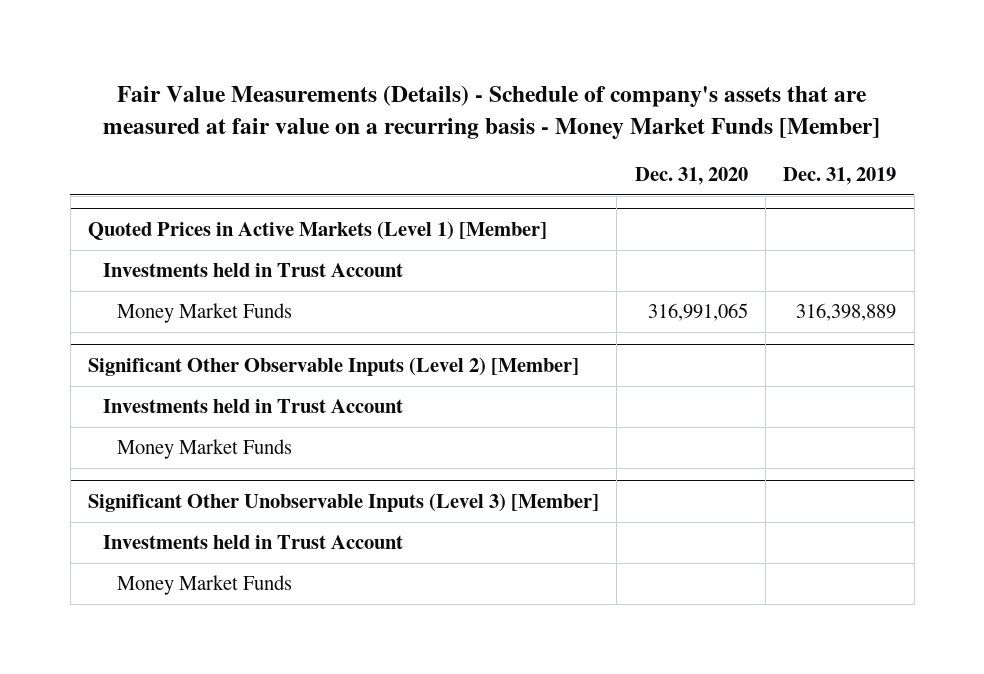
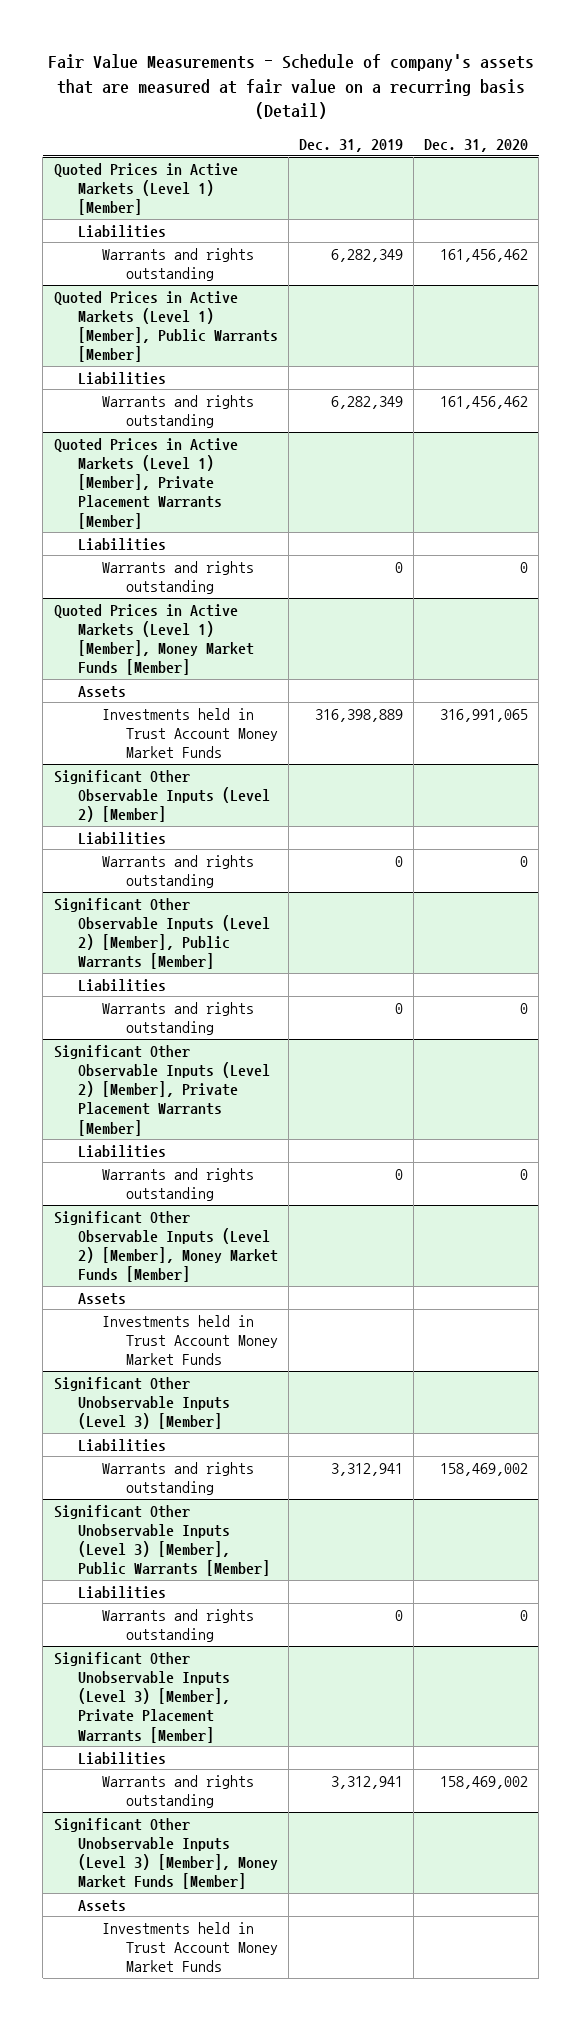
[103,84,881,139] Fair Value Measurements (Details) - Schedule of company's assets that are measured at fair value on a recurring basis - Money Market Funds [Member] -> [47,54,534,120] Fair Value Measurements - Schedule of company's assets that are measured at fair value on a recurring basis (Detail)
[102,263,403,278] Investments held in Trust Account -> none
none -> [77,224,166,238] Liabilities
none -> [101,247,254,281] Warrants and rights outstanding
none -> [53,290,278,363] Quoted Prices in Active Markets (Level 1) [Member], Public Warrants [Member]
none -> [77,371,166,385] Liabilities
none -> [101,394,254,428] Warrants and rights outstanding
none -> [53,437,238,529] Quoted Prices in Active Markets (Level 1) [Member], Private Placement Warrants [Member]
none -> [77,537,166,551] Liabilities
none -> [101,560,254,594] Warrants and rights outstanding
none -> [53,603,254,676] Quoted Prices in Active Markets (Level 1) [Member], Money Market Funds [Member]
none -> [77,685,126,698] Assets
[116,303,292,324] Money Market Funds -> [101,707,278,759] Investments held in Trust Account Money Market Funds
[102,399,403,414] Investments held in Trust Account -> none
none -> [77,831,166,845] Liabilities
none -> [101,854,254,888] Warrants and rights outstanding
none -> [53,897,270,970] Significant Other Observable Inputs (Level 2) [Member], Public Warrants [Member]
none -> [77,978,166,992] Liabilities
none -> [101,1001,254,1035] Warrants and rights outstanding
none -> [53,1044,270,1136] Significant Other Observable Inputs (Level 2) [Member], Private Placement Warrants [Member]
none -> [77,1144,166,1158] Liabilities
none -> [101,1167,254,1201] Warrants and rights outstanding
none -> [53,1210,278,1283] Significant Other Observable Inputs (Level 2) [Member], Money Market Funds [Member]
none -> [77,1292,126,1305] Assets
[116,439,292,460] Money Market Funds -> [101,1314,278,1366] Investments held in Trust Account Money Market Funds
[102,535,403,550] Investments held in Trust Account -> none
none -> [77,1438,166,1452] Liabilities
none -> [101,1461,254,1495] Warrants and rights outstanding
none -> [53,1504,270,1577] Significant Other Unobservable Inputs (Level 3) [Member], Public Warrants [Member]
none -> [77,1585,166,1599] Liabilities
none -> [101,1608,254,1642] Warrants and rights outstanding
none -> [53,1651,230,1743] Significant Other Unobservable Inputs (Level 3) [Member], Private Placement Warrants [Member]
none -> [77,1751,166,1765] Liabilities
none -> [101,1774,254,1808] Warrants and rights outstanding
none -> [53,1817,278,1890] Significant Other Unobservable Inputs (Level 3) [Member], Money Market Funds [Member]
none -> [77,1899,126,1912] Assets
[116,575,292,596] Money Market Funds -> [101,1921,278,1973] Investments held in Trust Account Money Market Funds

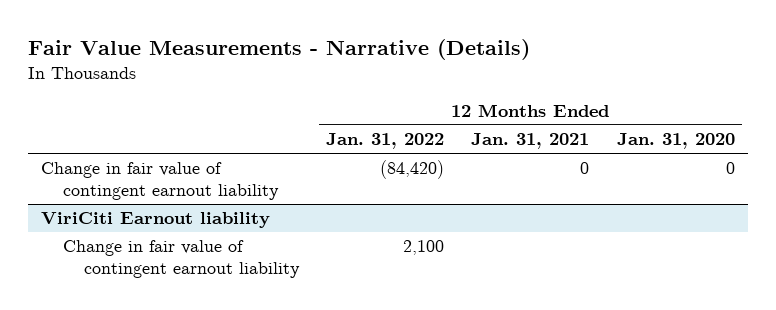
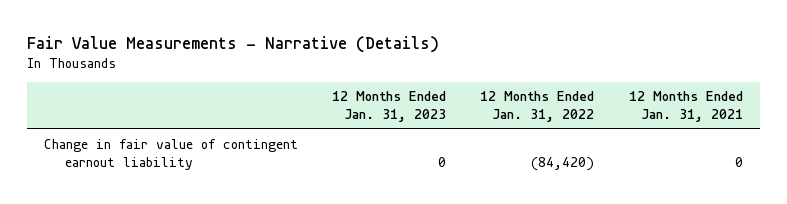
[616,133,735,150] Jan. 31, 2020 -> none
none -> [332,91,447,123] 12 Months Ended Jan. 31, 2023
[41,212,271,229] ViriCiti Earnout liability -> none
[62,240,300,278] Change in fair value of contingent earnout liability -> none

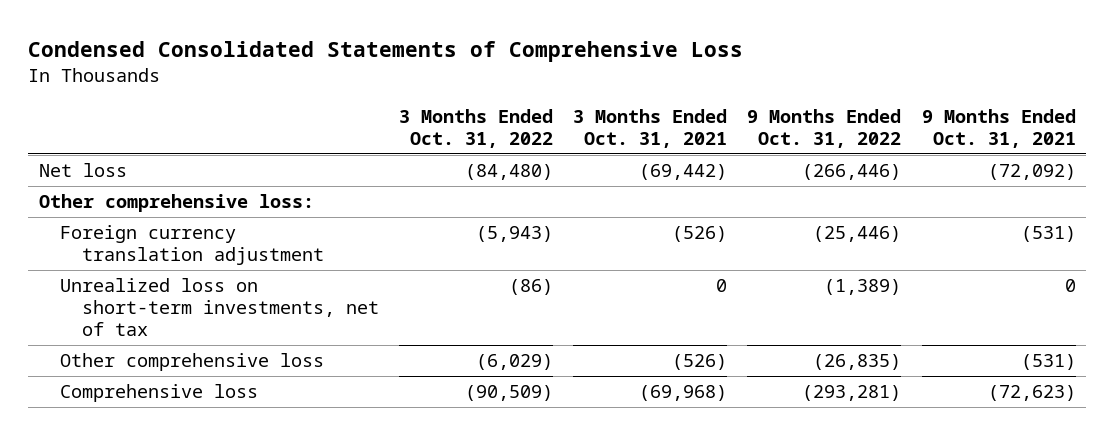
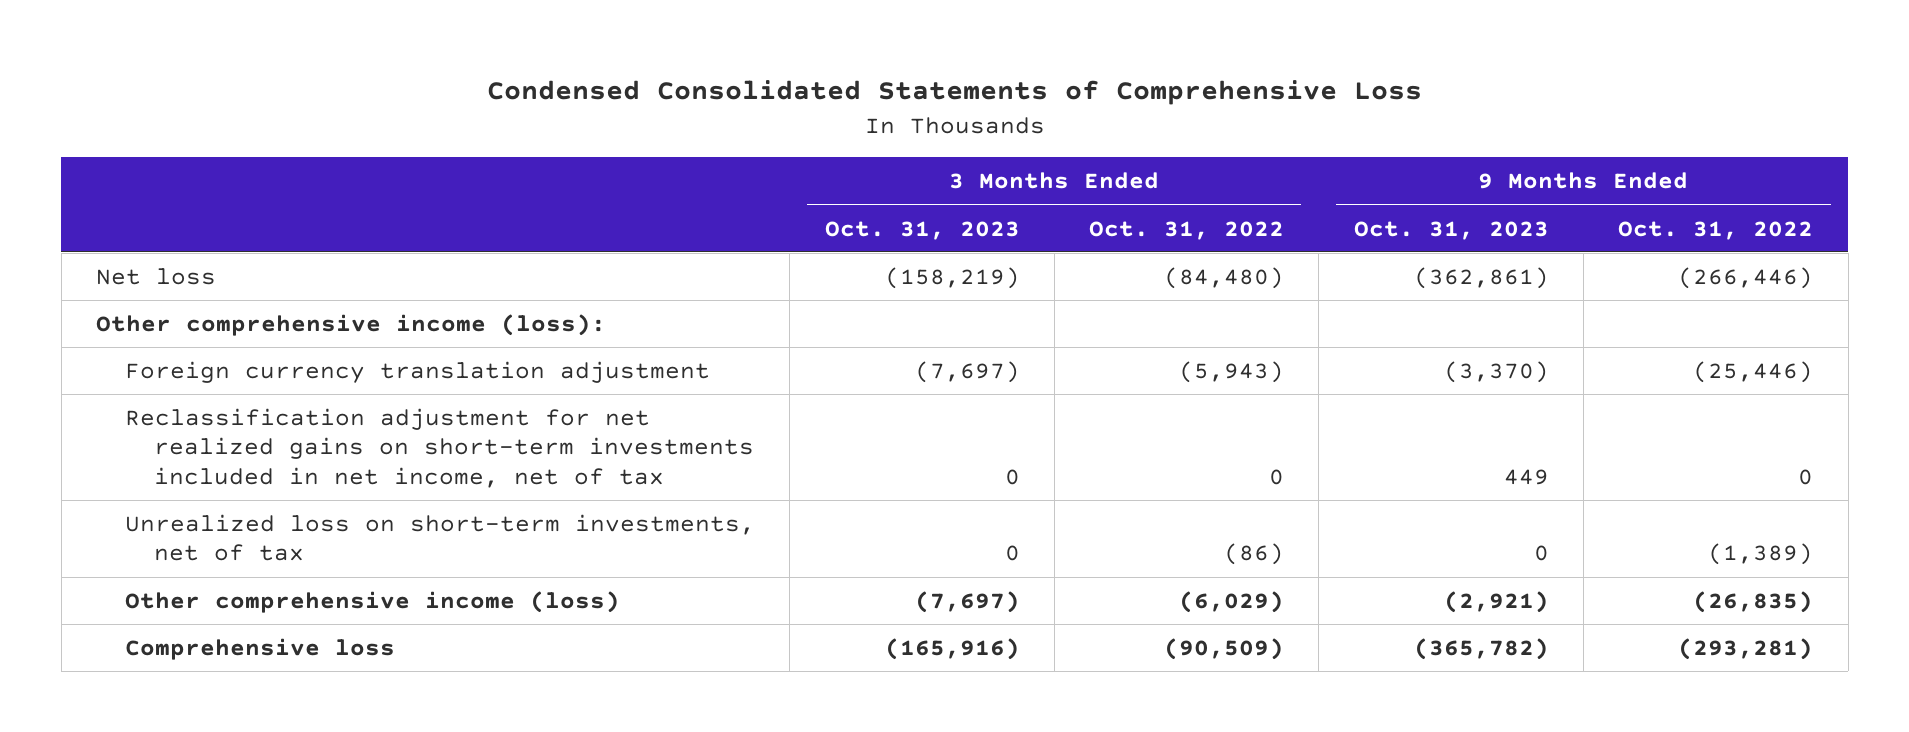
[573,108,728,148] 3 Months Ended Oct. 31, 2021 -> none
[921,108,1076,148] 9 Months Ended Oct. 31, 2021 -> none
none -> [824,220,1020,240] Oct. 31, 2023
none -> [1353,220,1549,240] Oct. 31, 2023
[38,194,314,213] Other comprehensive loss: -> [95,313,606,336] Other comprehensive income (loss):
none -> [124,407,755,489] Reclassification adjustment for net realized gains on short-term investments included in net income, net of tax
[60,353,325,372] Other comprehensive loss -> [124,590,620,613] Other comprehensive income (loss)

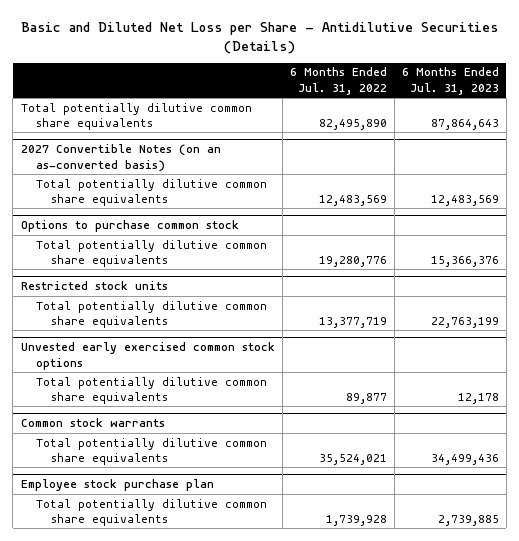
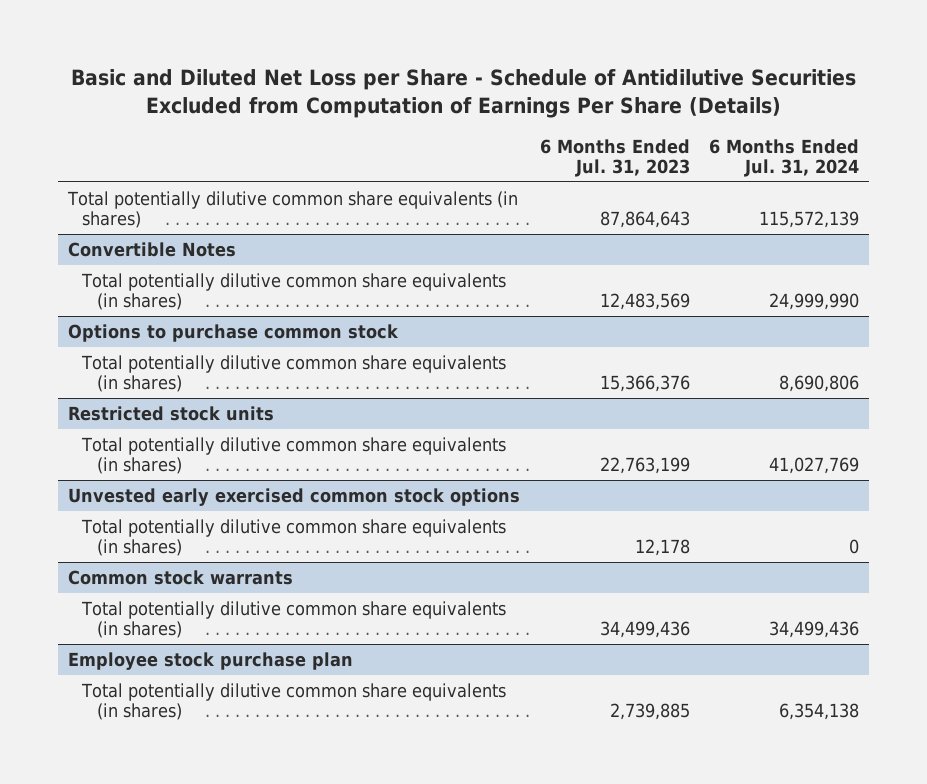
[20,21,498,54] Basic and Diluted Net Loss per Share - Antidilutive Securities (Details) -> [70,69,856,118] Basic and Diluted Net Loss per Share - Schedule of Antidilutive Securities Excluded from Computation of Earnings Per Share (Details)
[289,67,387,95] 6 Months Ended Jul. 31, 2022 -> none
none -> [709,138,860,177] 6 Months Ended Jul. 31, 2024
[20,102,252,131] Total potentially dilutive common share equivalents -> [66,190,518,229] Total potentially dilutive common share equivalents (in shares)
[20,144,221,172] 2027 Convertible Notes (on an as-converted basis) -> [67,241,236,257] Convertible Notes
[35,178,267,207] Total potentially dilutive common share equivalents -> [81,272,507,311] Total potentially dilutive common share equivalents (in shares)
[35,239,267,268] Total potentially dilutive common share equivalents -> [81,354,507,393] Total potentially dilutive common share equivalents (in shares)
[35,300,267,329] Total potentially dilutive common share equivalents -> [81,436,507,475] Total potentially dilutive common share equivalents (in shares)
[35,376,267,405] Total potentially dilutive common share equivalents -> [81,518,507,557] Total potentially dilutive common share equivalents (in shares)
[35,437,267,466] Total potentially dilutive common share equivalents -> [81,600,507,639] Total potentially dilutive common share equivalents (in shares)
[35,498,267,527] Total potentially dilutive common share equivalents -> [81,682,507,721] Total potentially dilutive common share equivalents (in shares)

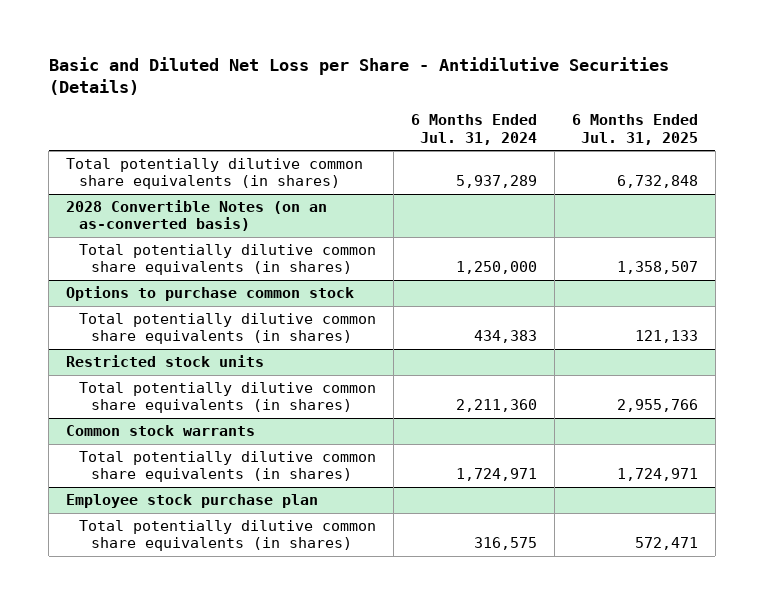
[70,69,856,118] Basic and Diluted Net Loss per Share - Schedule of Antidilutive Securities Excluded from Computation of Earnings Per Share (Details) -> [48,56,669,96] Basic and Diluted Net Loss per Share - Antidilutive Securities (Details)
[539,138,690,177] 6 Months Ended Jul. 31, 2023 -> none
none -> [571,114,698,145] 6 Months Ended Jul. 31, 2025
[759,211,860,229] 115,572,139 -> [455,175,537,189] 5,937,289
[67,241,236,257] Convertible Notes -> [66,199,328,232] 2028 Convertible Notes (on an as-converted basis)
[769,293,860,311] 24,999,990 -> [455,261,537,275] 1,250,000
[779,375,860,393] 8,690,806 -> [473,330,537,344] 434,383
[67,487,520,506] Unvested early exercised common stock options -> none
[81,518,507,557] Total potentially dilutive common share equivalents (in shares) -> none
[769,457,860,475] 41,027,769 -> [455,399,537,413] 2,211,360
[769,621,860,639] 34,499,436 -> [455,468,537,482] 1,724,971
[779,703,860,721] 6,354,138 -> [473,537,537,551] 316,575

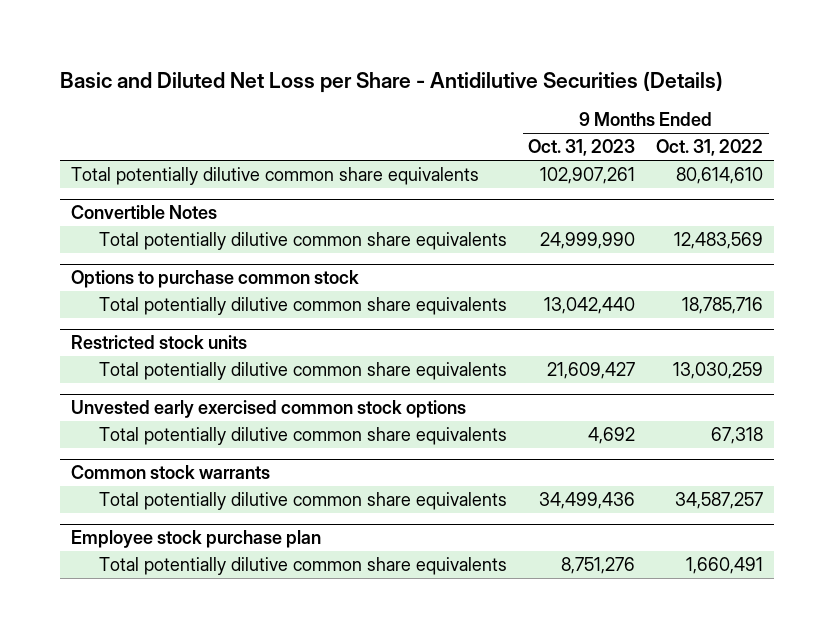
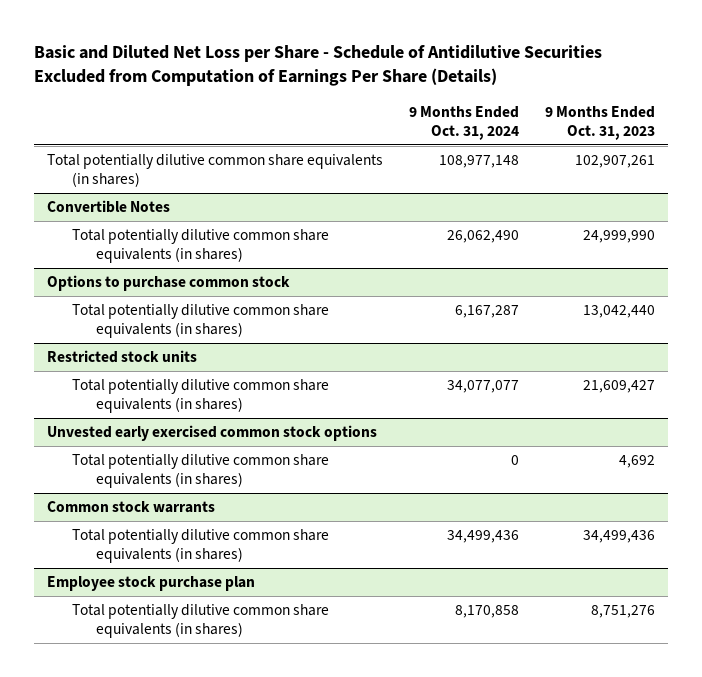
[60,71,724,94] Basic and Diluted Net Loss per Share - Antidilutive Securities (Details) -> [33,45,602,87] Basic and Diluted Net Loss per Share - Schedule of Antidilutive Securities Excluded from Computation of Earnings Per Share (Details)
[656,139,764,157] Oct. 31, 2022 -> none
none -> [408,106,519,140] 9 Months Ended Oct. 31, 2024
[70,167,479,186] Total potentially dilutive common share equivalents -> [46,154,383,187] Total potentially dilutive common share equivalents (in shares)
[98,232,507,251] Total potentially dilutive common share equivalents -> [71,229,329,263] Total potentially dilutive common share equivalents (in shares)
[98,297,507,316] Total potentially dilutive common share equivalents -> [71,304,329,338] Total potentially dilutive common share equivalents (in shares)
[98,362,507,381] Total potentially dilutive common share equivalents -> [71,379,329,413] Total potentially dilutive common share equivalents (in shares)
[98,427,507,446] Total potentially dilutive common share equivalents -> [71,454,329,488] Total potentially dilutive common share equivalents (in shares)
[98,492,507,511] Total potentially dilutive common share equivalents -> [71,529,329,563] Total potentially dilutive common share equivalents (in shares)
[98,557,507,576] Total potentially dilutive common share equivalents -> [71,604,329,638] Total potentially dilutive common share equivalents (in shares)

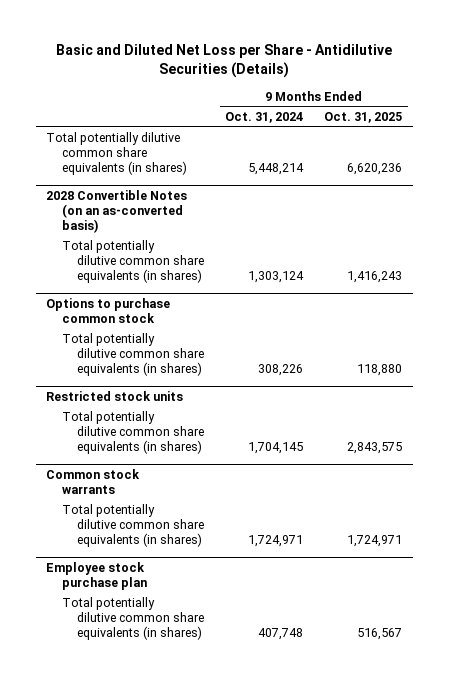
[33,45,602,87] Basic and Diluted Net Loss per Share - Schedule of Antidilutive Securities Excluded from Computation of Earnings Per Share (Details) -> [56,43,393,78] Basic and Diluted Net Loss per Share - Antidilutive Securities (Details)
[544,106,655,140] 9 Months Ended Oct. 31, 2023 -> none
none -> [324,111,403,123] Oct. 31, 2025
[438,155,519,169] 108,977,148 -> [248,163,305,176] 5,448,214
[46,200,170,214] Convertible Notes -> [46,189,188,233] 2028 Convertible Notes (on an as-converted basis)
[446,230,519,244] 26,062,490 -> [248,271,305,284] 1,303,124
[454,305,519,319] 6,167,287 -> [258,364,304,377] 308,226
[46,425,377,442] Unvested early exercised common stock options -> none
[71,454,329,488] Total potentially dilutive common share equivalents (in shares) -> none
[446,380,519,394] 34,077,077 -> [248,442,304,455] 1,704,145
[446,530,519,544] 34,499,436 -> [248,535,304,548] 1,724,971
[454,605,519,619] 8,170,858 -> [258,628,304,641] 407,748

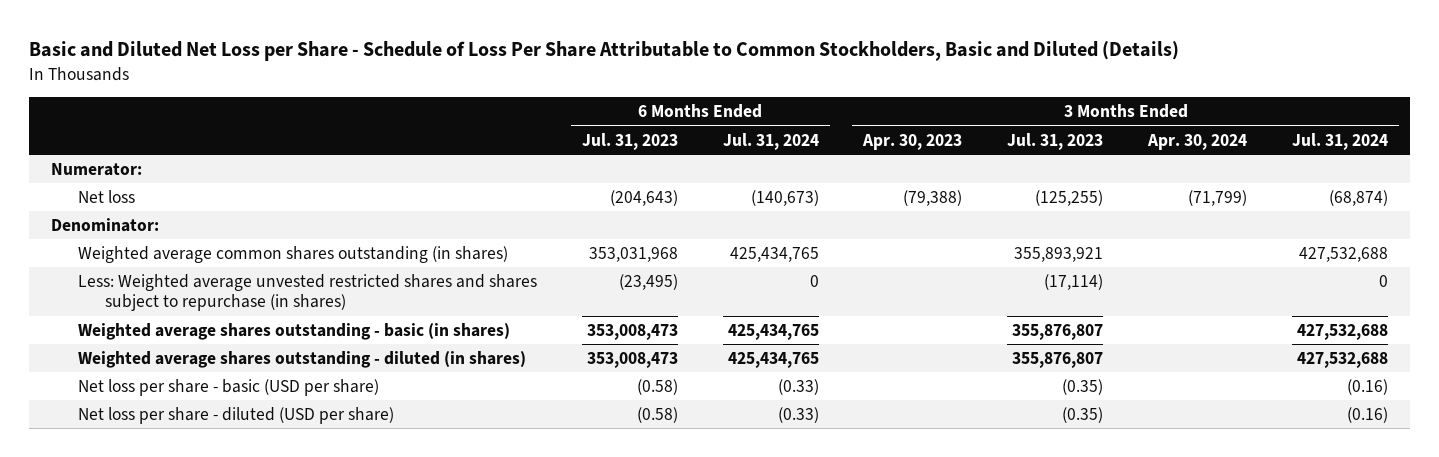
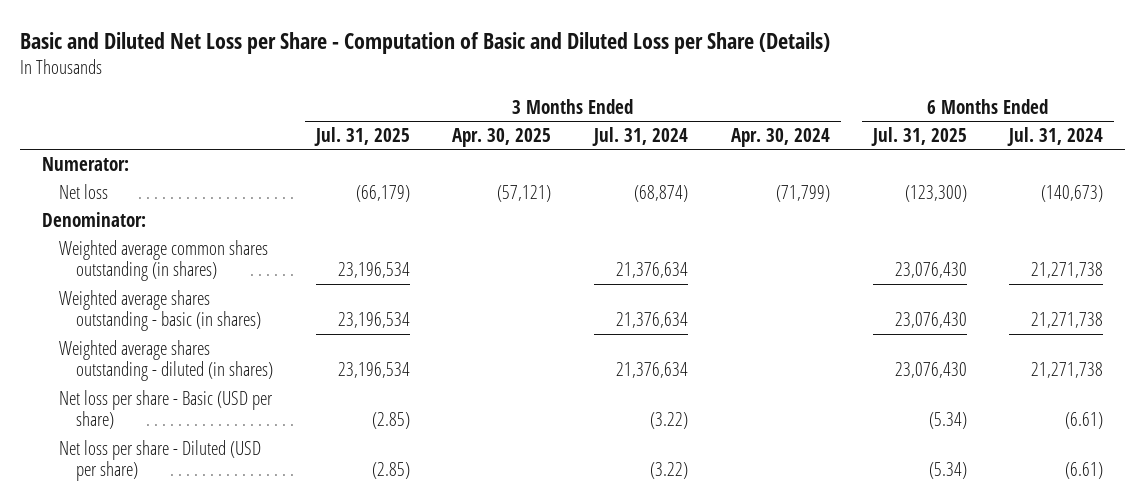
[28,41,1179,62] Basic and Diluted Net Loss per Share - Schedule of Loss Per Share Attributable to Common Stockholders, Basic and Diluted (Details) -> [20,32,831,55] Basic and Diluted Net Loss per Share - Computation of Basic and Diluted Loss per Share (Details)
[581,132,678,150] Jul. 31, 2023 -> none
[862,133,963,150] Apr. 30, 2023 -> none
[1007,132,1104,150] Jul. 31, 2023 -> none
none -> [313,126,410,146] Jul. 31, 2025
none -> [452,127,552,147] Apr. 30, 2025
none -> [870,126,967,146] Jul. 31, 2025
[78,274,538,312] Less: Weighted average unvested restricted shares and shares subject to repurchase (in shares) -> none
[729,247,819,263] 425,434,765 -> [1031,262,1104,279] 21,271,738
[1298,247,1388,263] 427,532,688 -> [616,262,689,279] 21,376,634
[727,324,819,341] 425,434,765 -> [1031,312,1104,329] 21,271,738
[1296,324,1388,341] 427,532,688 -> [616,312,689,329] 21,376,634
[727,352,819,369] 425,434,765 -> [1031,362,1104,379] 21,271,738
[1296,352,1388,369] 427,532,688 -> [616,362,689,379] 21,376,634
[78,379,380,397] Net loss per share - basic (USD per share) -> [58,389,273,430] Net loss per share - Basic (USD per share)
[777,379,819,396] (0.33) -> [1065,412,1104,430] (6.61)
[1346,379,1388,396] (0.16) -> [650,412,689,430] (3.22)
[78,407,395,425] Net loss per share - diluted (USD per share) -> [58,439,261,482] Net loss per share - Diluted (USD per share)
[777,407,819,424] (0.33) -> [1065,462,1104,480] (6.61)
[1346,407,1388,424] (0.16) -> [650,462,689,480] (3.22)

